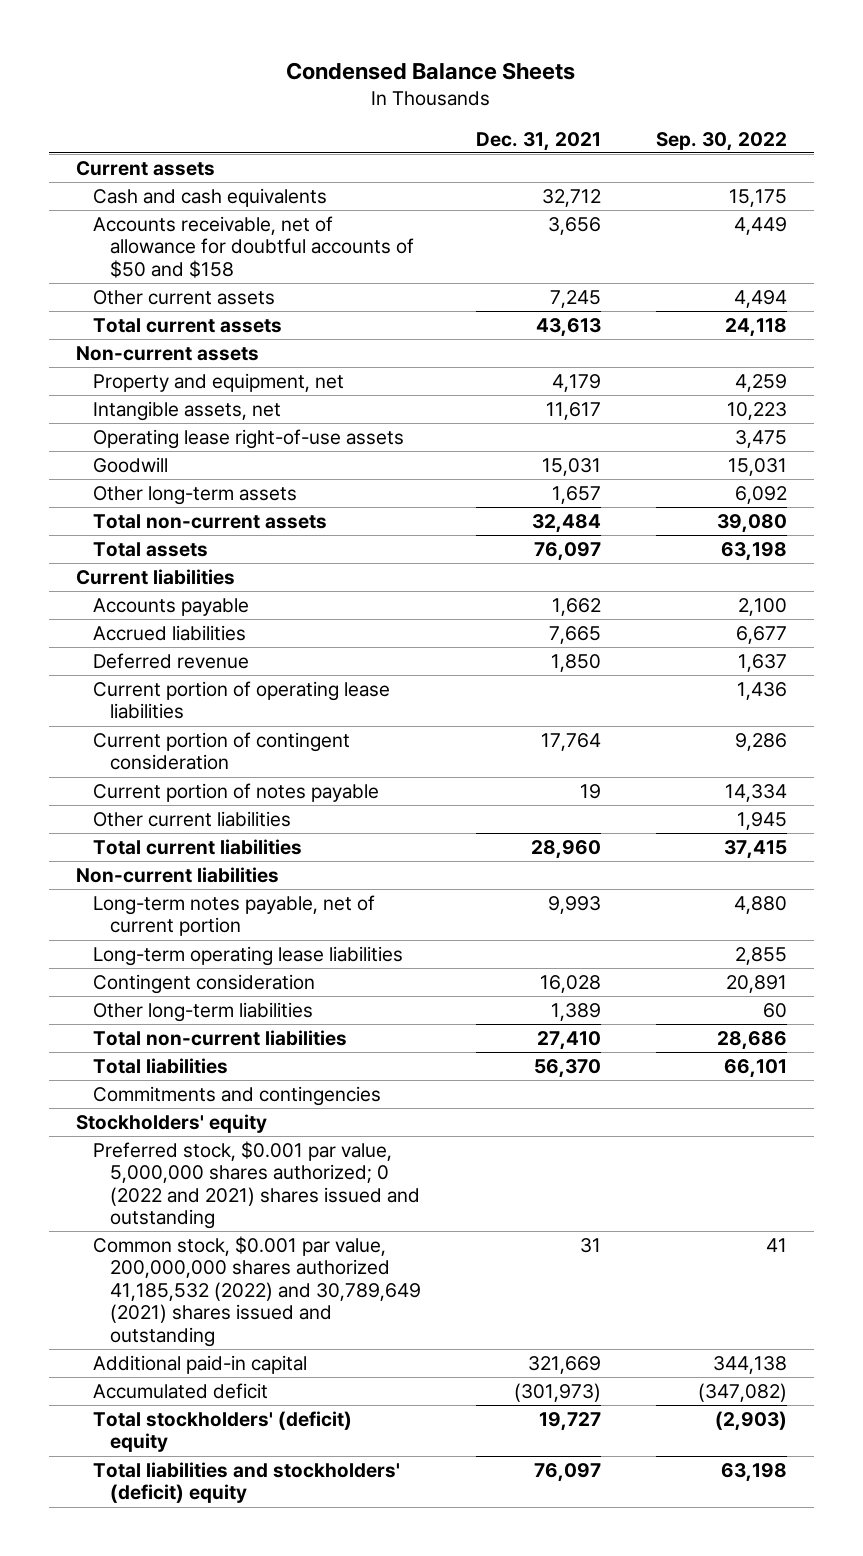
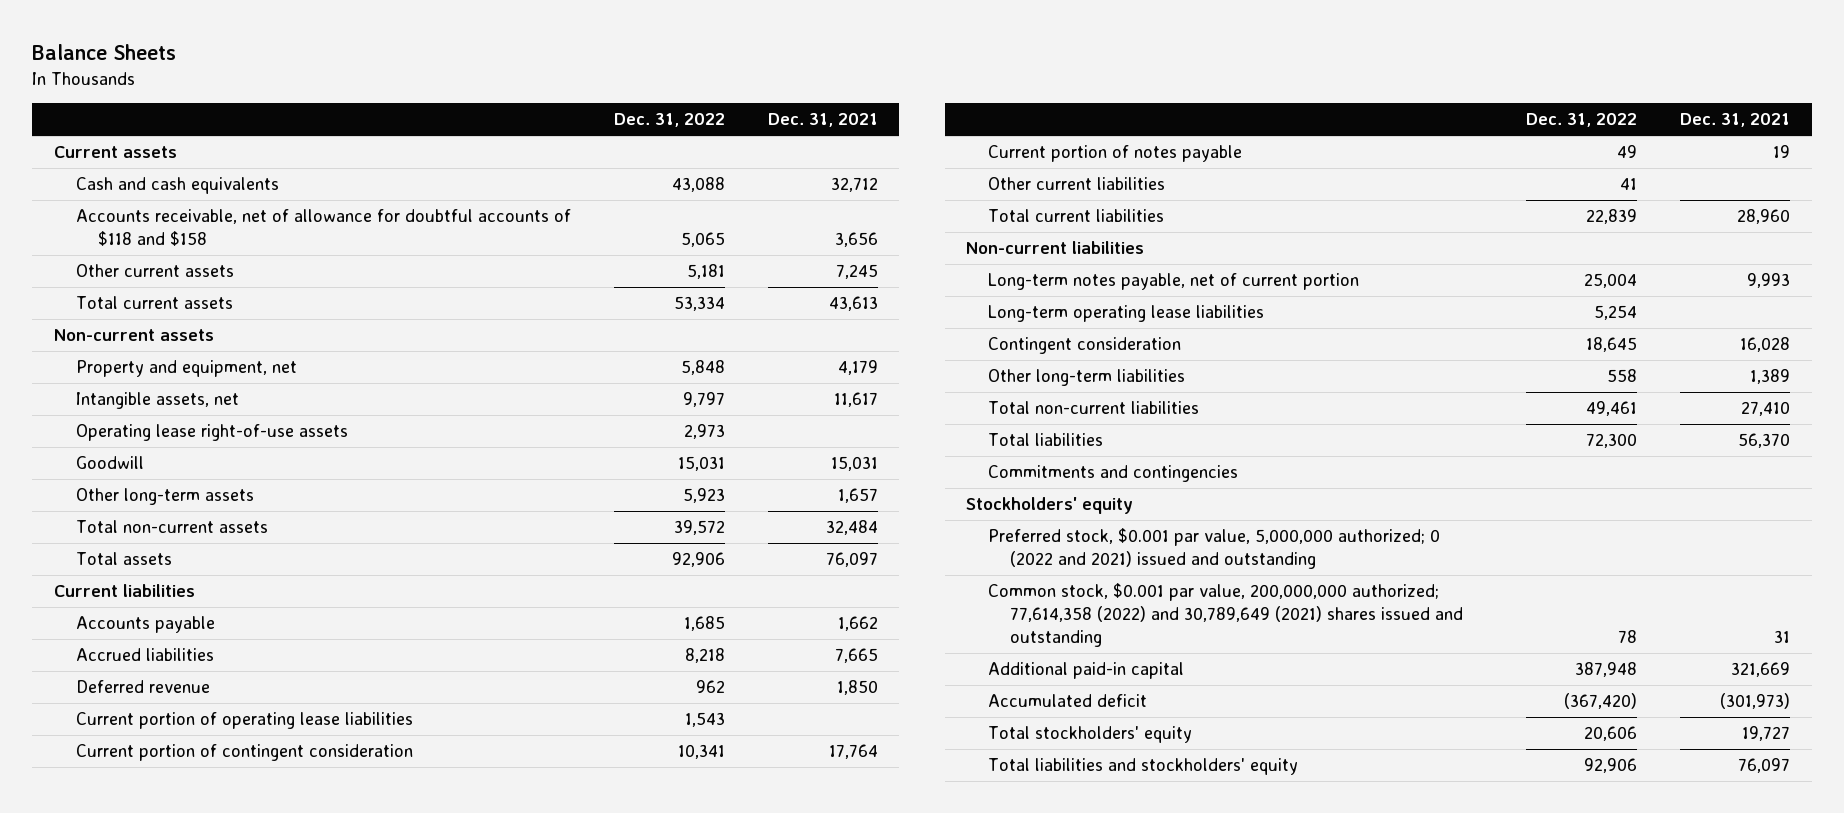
[286,61,576,80] Condensed Balance Sheets -> [32,44,177,61] Balance Sheets
[655,131,787,151] Sep. 30, 2022 -> none
none -> [613,113,725,128] Dec. 31, 2022
[93,215,415,278] Accounts receivable, net of allowance for doubtful accounts of $50 and $158 -> [75,209,571,247] Accounts receivable, net of allowance for doubtful accounts of $118 and $158
[93,1140,421,1230] Preferred stock, $0.001 par value, 5,000,000 shares authorized; 0 (2022 and 2021) shares issued and outstanding -> [988,528,1441,570] Preferred stock, $0.001 par value, 5,000,000 authorized; 0 (2022 and 2021) issued and outstanding
[93,1235,422,1347] Common stock, $0.001 par value, 200,000,000 shares authorized 41,185,532 (2022) and 30,789,649 (2021) shares issued and outstanding -> [988,583,1464,648] Common stock, $0.001 par value, 200,000,000 authorized; 77,614,358 (2022) and 30,789,649 (2021) shares issued and outstanding
[93,1410,353,1453] Total stockholders' (deficit) equity -> [988,726,1193,744] Total stockholders' equity
[93,1461,401,1504] Total liabilities and stockholders' (deficit) equity -> [988,758,1299,776] Total liabilities and stockholders' equity

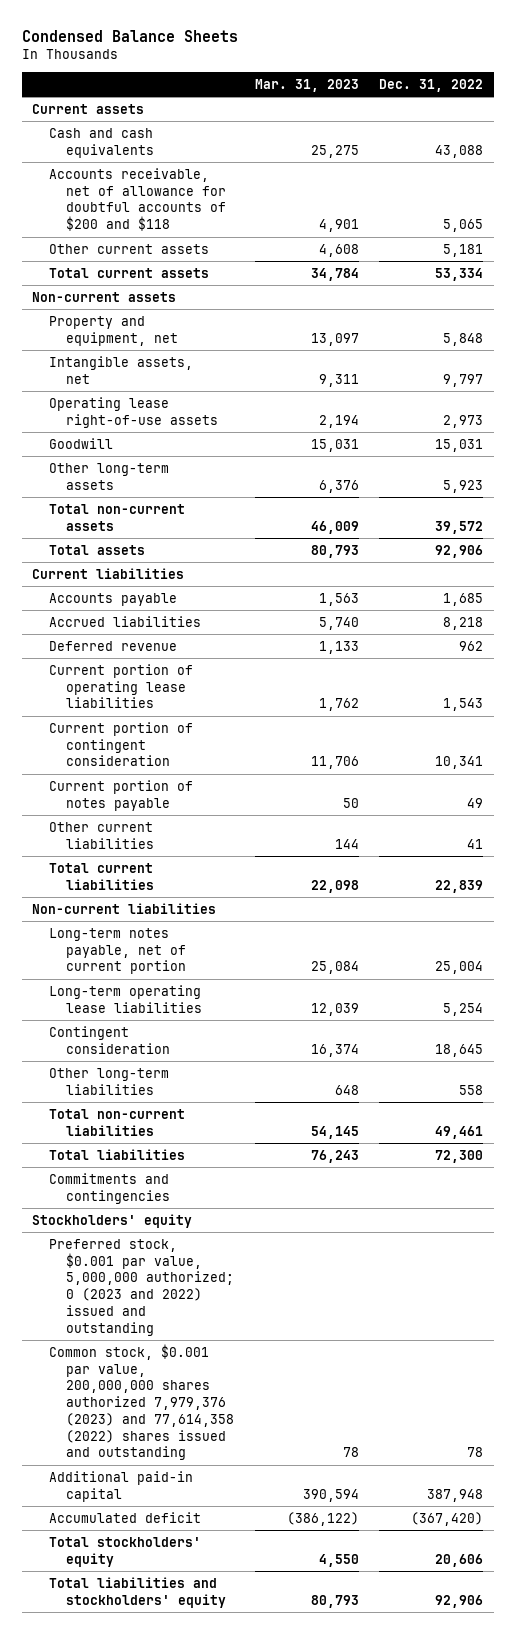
[32,44,177,61] Balance Sheets -> [21,29,238,42] Condensed Balance Sheets
[767,113,878,128] Dec. 31, 2021 -> none
none -> [254,78,359,92] Mar. 31, 2023
[75,209,571,247] Accounts receivable, net of allowance for doubtful accounts of $118 and $158 -> [48,167,226,232] Accounts receivable, net of allowance for doubtful accounts of $200 and $118
[988,528,1441,570] Preferred stock, $0.001 par value, 5,000,000 authorized; 0 (2022 and 2021) issued and outstanding -> [48,1238,234,1336] Preferred stock, $0.001 par value, 5,000,000 authorized; 0 (2023 and 2022) issued and outstanding
[988,583,1464,648] Common stock, $0.001 par value, 200,000,000 authorized; 77,614,358 (2022) and 30,789,649 (2021) shares issued and outstanding -> [48,1343,234,1461] Common stock, $0.001 par value, 200,000,000 shares authorized 7,979,376 (2023) and 77,614,358 (2022) shares issued and outstanding

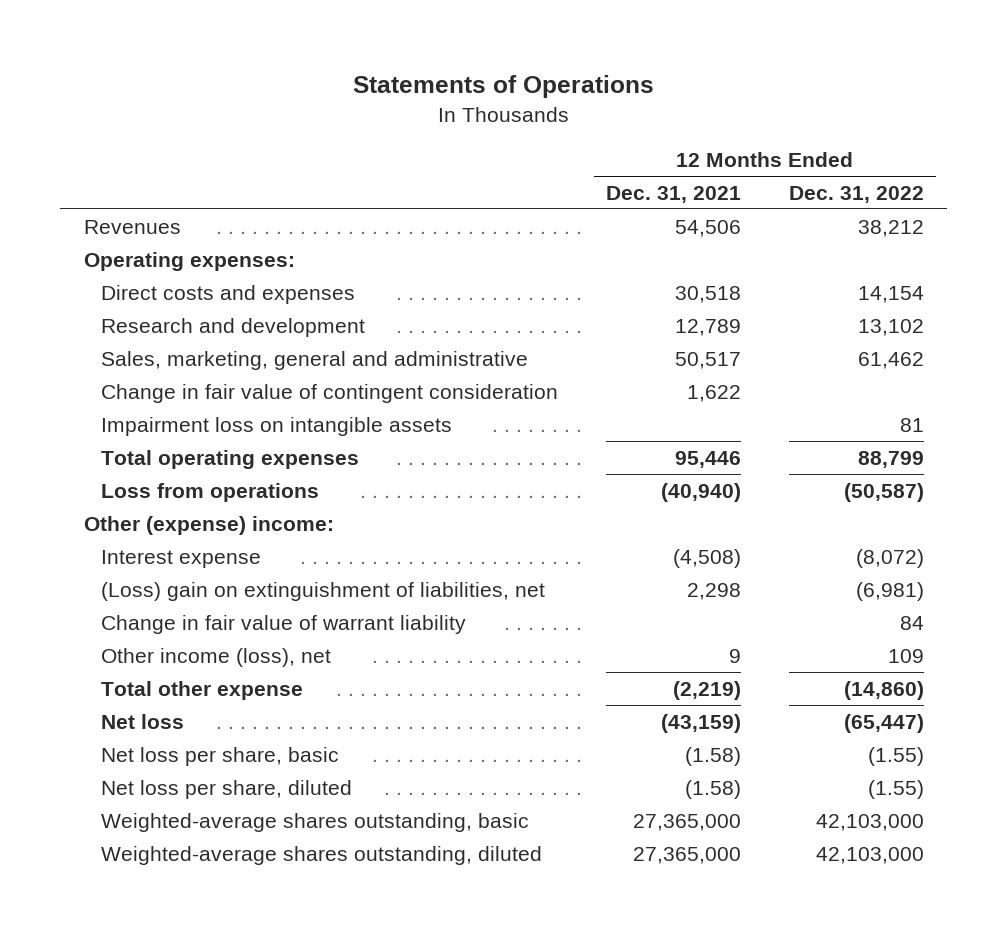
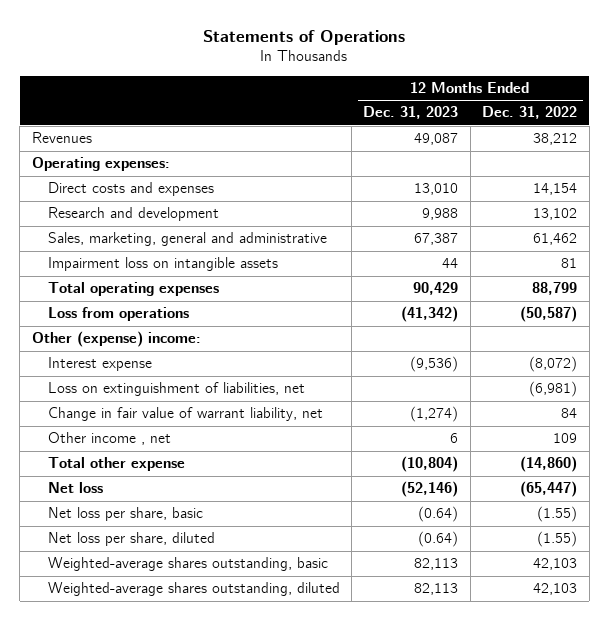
[606,185,742,203] Dec. 31, 2021 -> none
none -> [363,106,459,120] Dec. 31, 2023
[101,383,559,403] Change in fair value of contingent consideration -> none
[101,581,546,601] (Loss) gain on extinguishment of liabilities, net -> [47,382,305,397] Loss on extinguishment of liabilities, net
[101,614,467,634] Change in fair value of warrant liability -> [47,407,323,422] Change in fair value of warrant liability, net
[101,647,332,667] Other income (loss), net -> [47,432,171,446] Other income , net
[815,813,924,831] 42,103,000 -> [533,558,578,571] 42,103
[815,846,924,864] 42,103,000 -> [533,583,578,596] 42,103

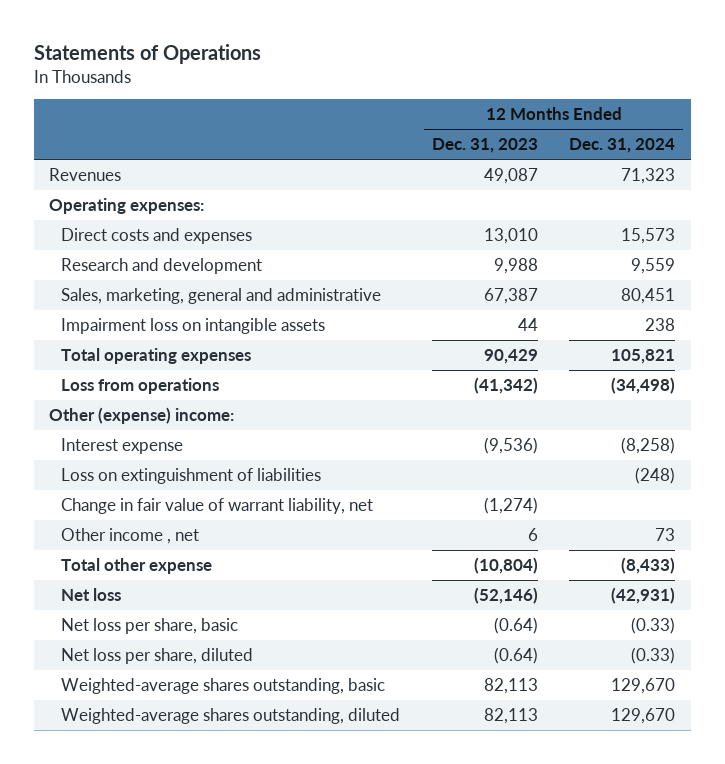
[482,106,578,120] Dec. 31, 2022 -> none
none -> [569,138,676,154] Dec. 31, 2024
[47,382,305,397] Loss on extinguishment of liabilities, net -> [61,467,322,484] Loss on extinguishment of liabilities

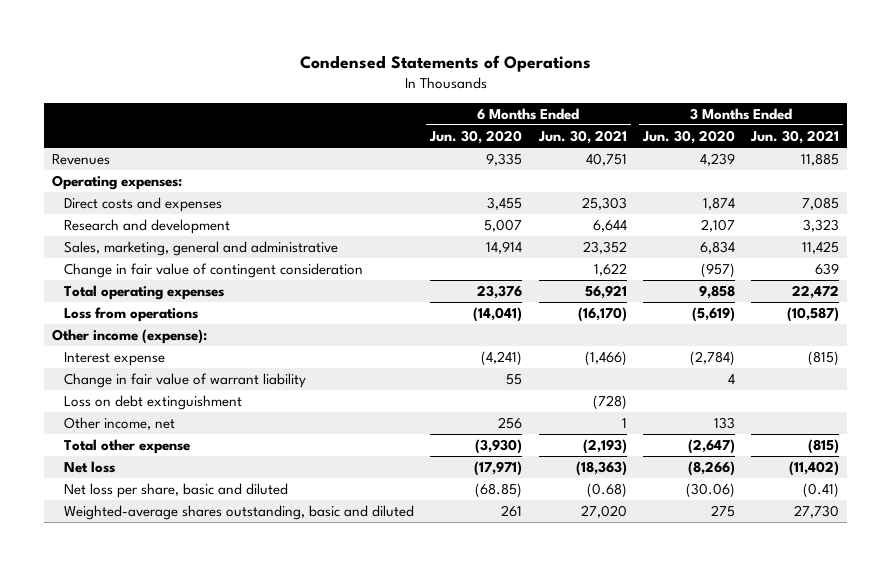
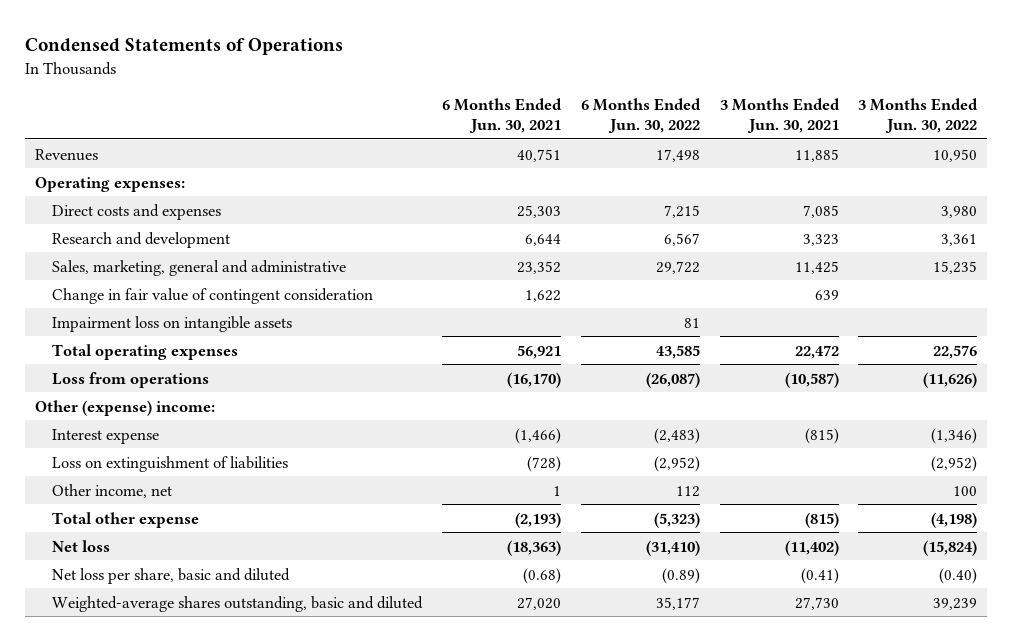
[429,129,523,144] Jun. 30, 2020 -> none
[641,129,735,144] Jun. 30, 2020 -> none
none -> [580,98,701,134] 6 Months Ended Jun. 30, 2022
none -> [858,98,979,134] 3 Months Ended Jun. 30, 2022
none -> [51,315,292,332] Impairment loss on intangible assets
[52,328,208,344] Other income (expense): -> [35,399,216,416] Other (expense) income:
[64,372,307,388] Change in fair value of warrant liability -> none
[64,394,243,410] Loss on debt extinguishment -> [51,455,288,472] Loss on extinguishment of liabilities

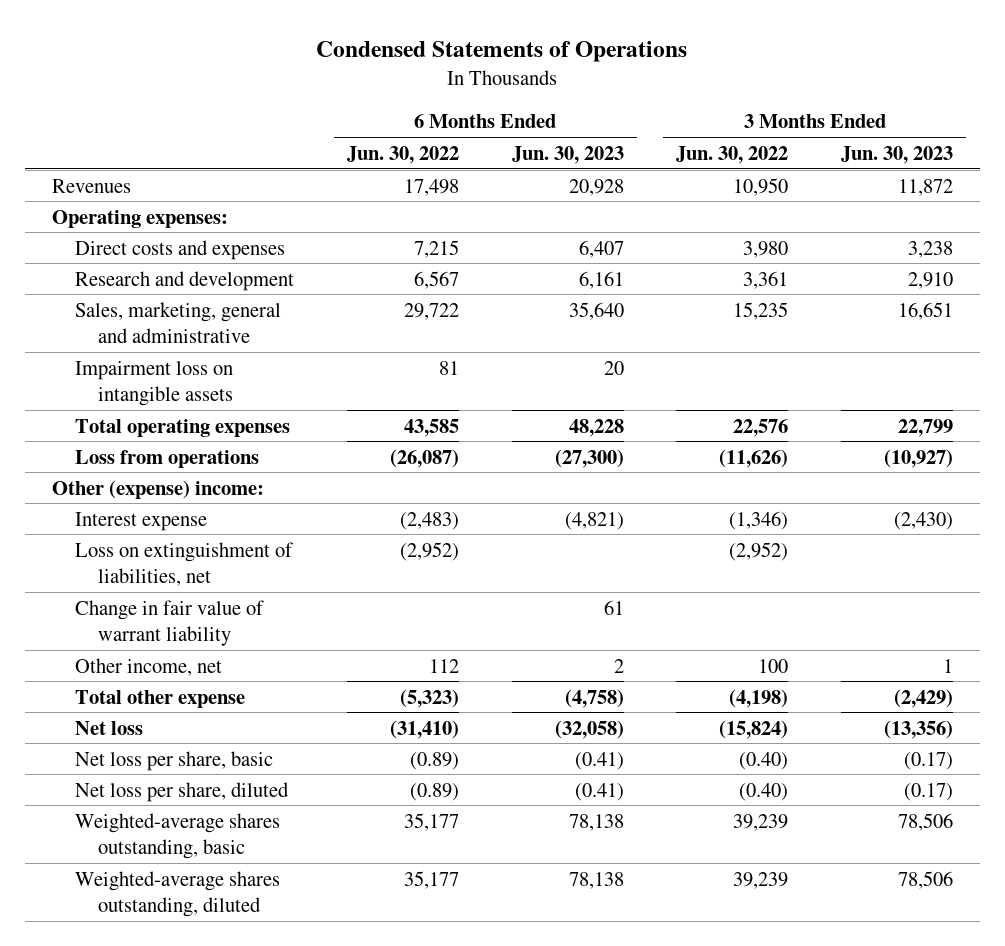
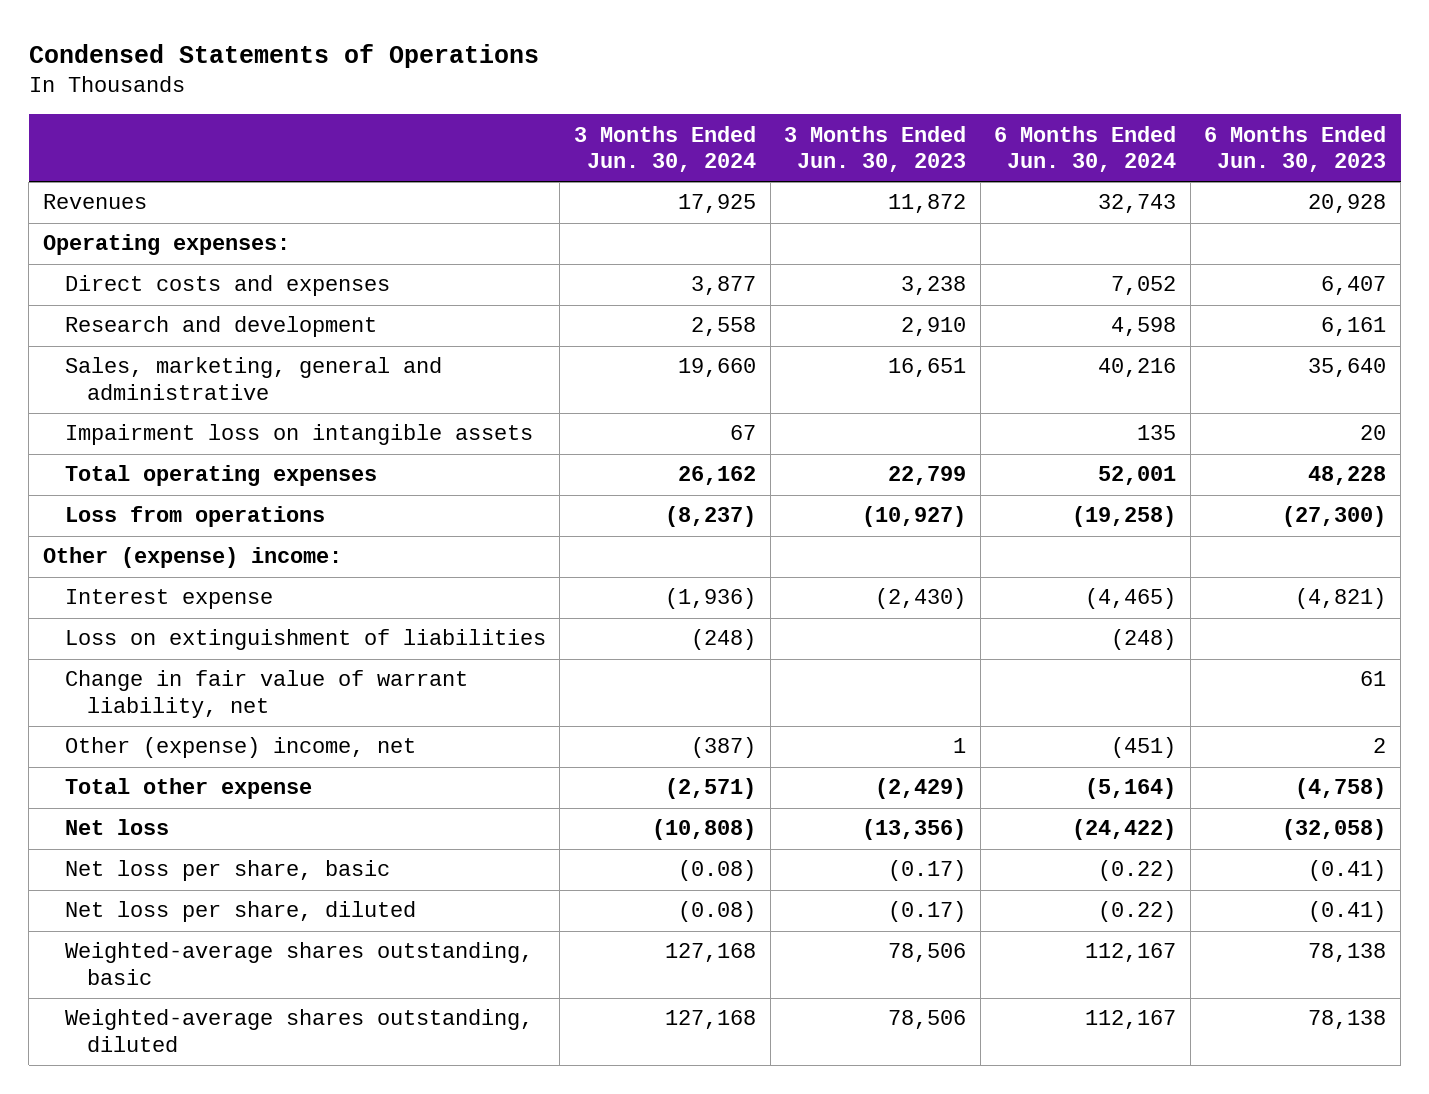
[346,145,459,164] Jun. 30, 2022 -> none
[676,145,789,164] Jun. 30, 2022 -> none
none -> [574,125,757,173] 3 Months Ended Jun. 30, 2024
none -> [994,125,1177,173] 6 Months Ended Jun. 30, 2024
[75,541,294,586] Loss on extinguishment of liabilities, net -> [64,629,546,651] Loss on extinguishment of liabilities
[75,599,265,646] Change in fair value of warrant liability -> [64,670,468,718] Change in fair value of warrant liability, net
[75,657,223,676] Other income, net -> [64,737,416,759] Other (expense) income, net

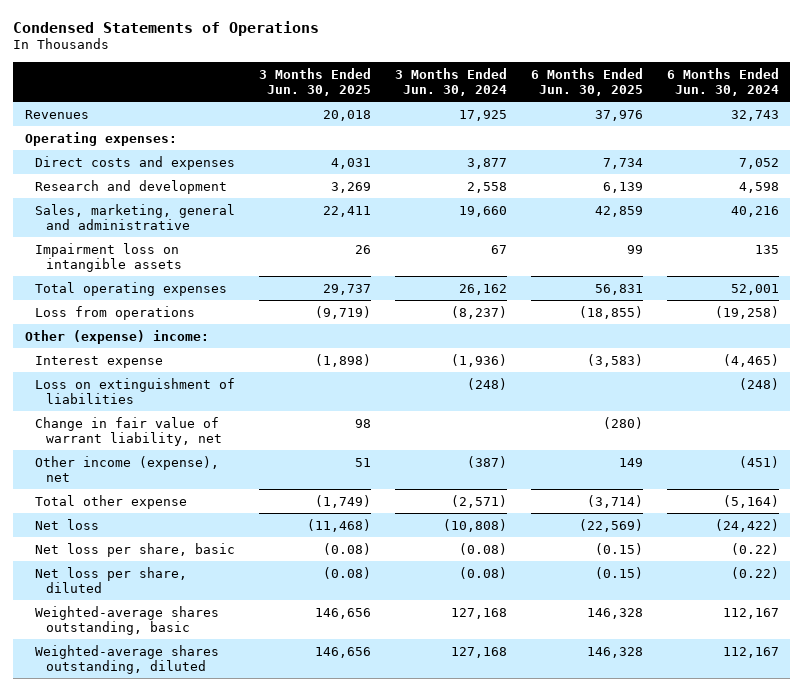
[784,125,967,173] 3 Months Ended Jun. 30, 2023 -> none
[1204,125,1387,173] 6 Months Ended Jun. 30, 2023 -> none
none -> [259,67,372,96] 3 Months Ended Jun. 30, 2025
none -> [530,67,643,96] 6 Months Ended Jun. 30, 2025
[64,737,416,759] Other (expense) income, net -> [35,455,220,482] Other income (expense), net

